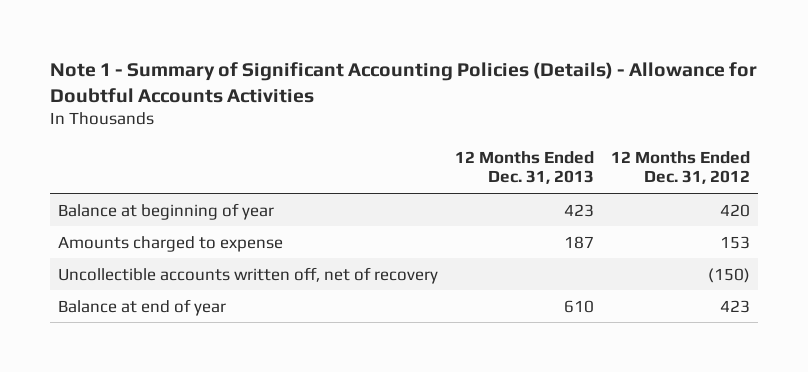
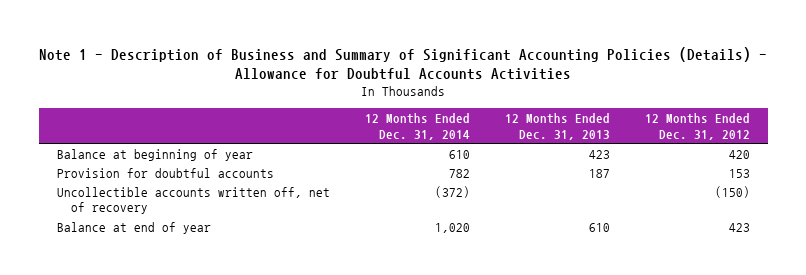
[49,61,757,103] Note 1 - Summary of Significant Accounting Policies (Details) - Allowance for Doubtful Accounts Activities -> [39,46,768,81] Note 1 - Description of Business and Summary of Significant Accounting Policies (Details) - Allowance for Doubtful Accounts Activities
none -> [364,112,470,140] 12 Months Ended Dec. 31, 2014
[57,235,283,252] Amounts charged to expense -> [56,167,274,178] Provision for doubtful accounts

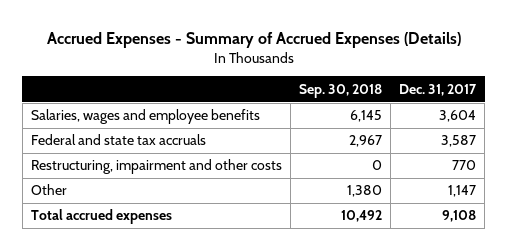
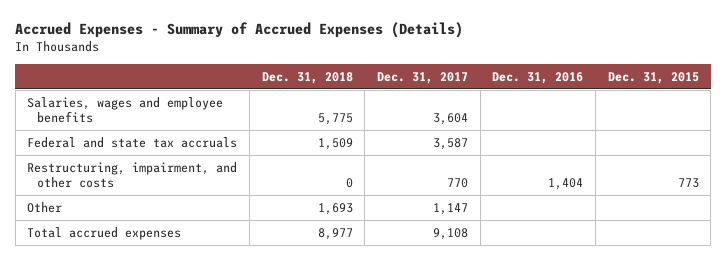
[299,83,383,98] Sep. 30, 2018 -> none
none -> [261,71,353,84] Dec. 31, 2018
none -> [492,71,584,84] Dec. 31, 2016
none -> [607,71,699,84] Dec. 31, 2015
[30,159,282,175] Restructuring, impairment and other costs -> [27,161,238,188] Restructuring, impairment, and other costs

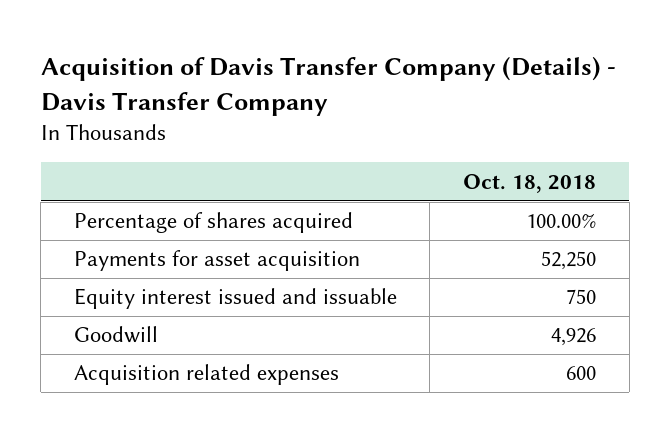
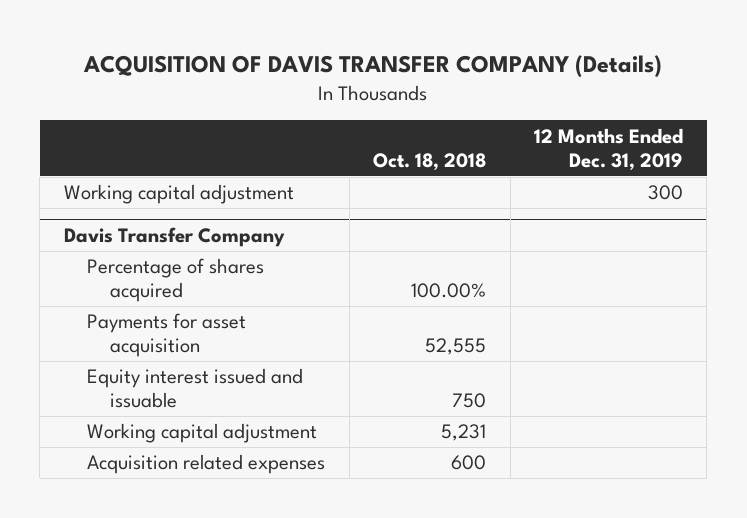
[40,56,616,116] Acquisition of Davis Transfer Company (Details) - Davis Transfer Company -> [83,54,663,77] ACQUISITION OF DAVIS TRANSFER COMPANY (Details)
none -> [533,127,683,171] 12 Months Ended Dec. 31, 2019
none -> [63,184,294,205] Working capital adjustment
none -> [63,227,285,248] Davis Transfer Company
[541,251,597,271] 52,250 -> [425,338,487,356] 52,555
[73,326,158,344] Goodwill -> none
none -> [87,423,318,444] Working capital adjustment

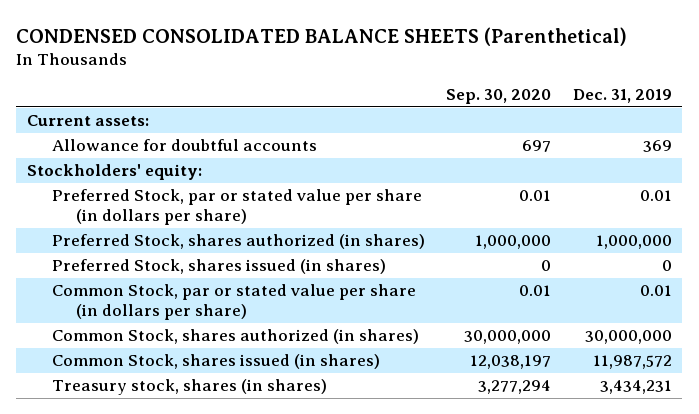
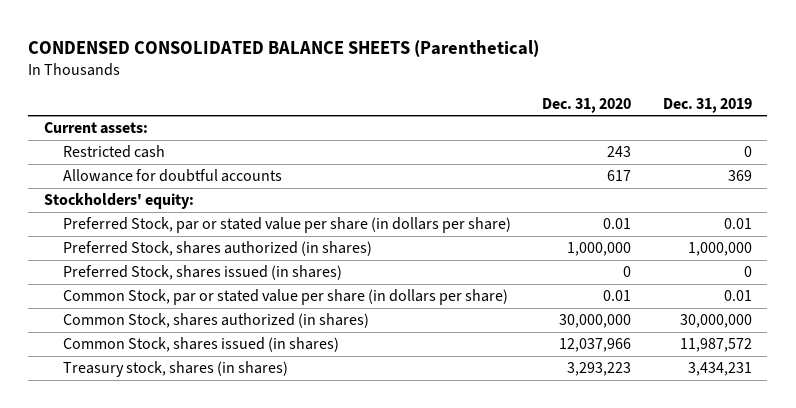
[446,89,552,105] Sep. 30, 2020 -> none
none -> [542,97,632,113] Dec. 31, 2020
none -> [63,145,166,159] Restricted cash

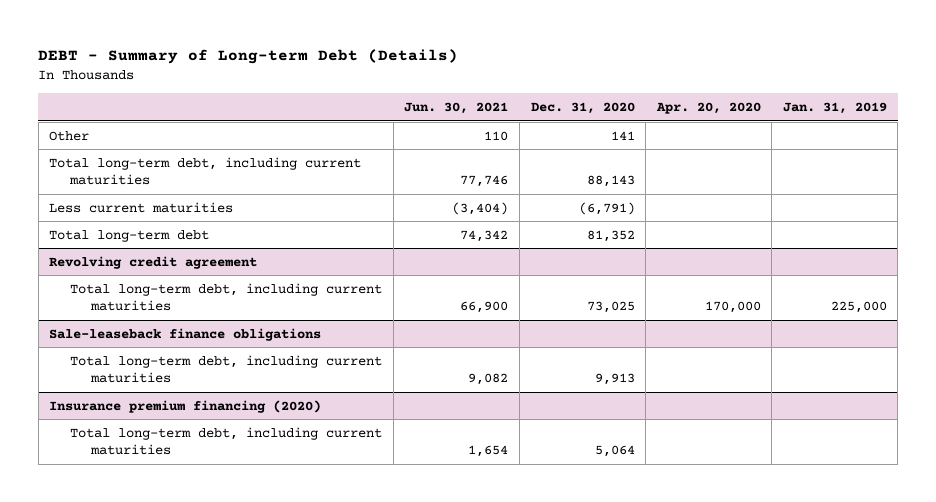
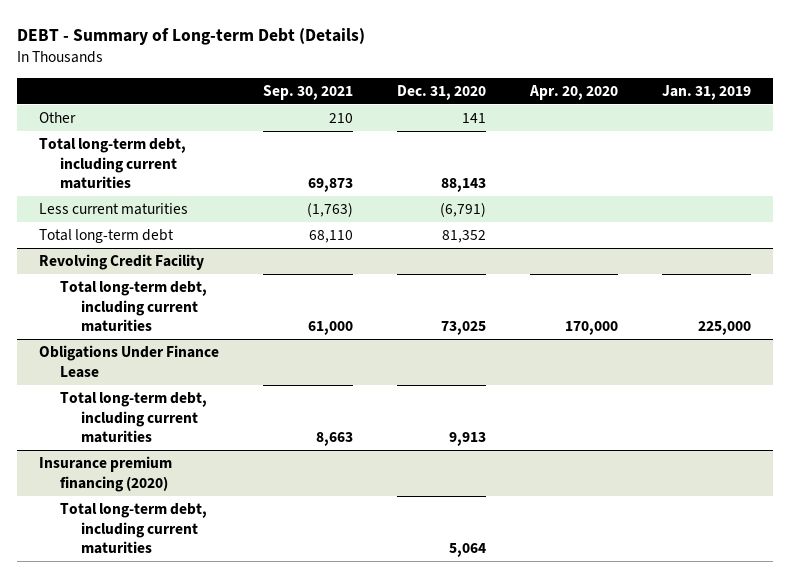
[404,101,509,114] Jun. 30, 2021 -> none
none -> [263,84,354,100] Sep. 30, 2021
[49,255,258,269] Revolving credit agreement -> [39,254,205,271] Revolving Credit Facility
[49,327,322,341] Sale-leaseback finance obligations -> [39,345,220,378] Obligations Under Finance Lease

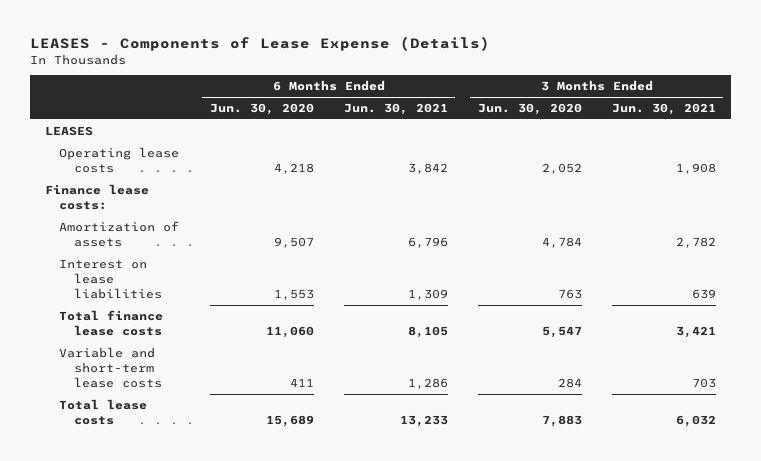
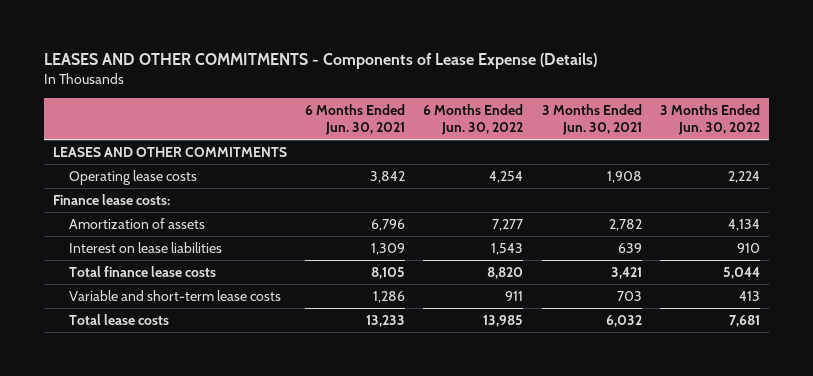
[30,36,491,52] LEASES - Components of Lease Expense (Details) -> [43,53,597,70] LEASES AND OTHER COMMITMENTS - Components of Lease Expense (Details)
[209,102,314,115] Jun. 30, 2020 -> none
[477,102,582,115] Jun. 30, 2020 -> none
none -> [423,103,524,135] 6 Months Ended Jun. 30, 2022
none -> [659,103,760,135] 3 Months Ended Jun. 30, 2022
[45,125,94,136] LEASES -> [53,146,288,157] LEASES AND OTHER COMMITMENTS

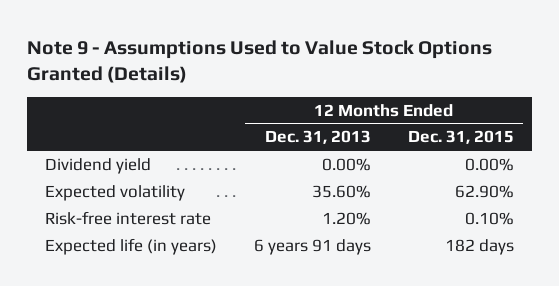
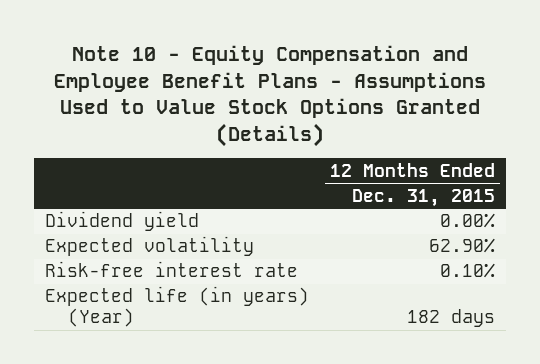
[27,39,493,83] Note 9 - Assumptions Used to Value Stock Options Granted (Details) -> [53,44,486,148] Note 10 - Equity Compensation and Employee Benefit Plans - Assumptions Used to Value Stock Options Granted (Details)
[265,130,372,145] Dec. 31, 2013 -> none
[45,237,218,255] Expected life (in years) -> [44,286,309,328] Expected life (in years) (Year)

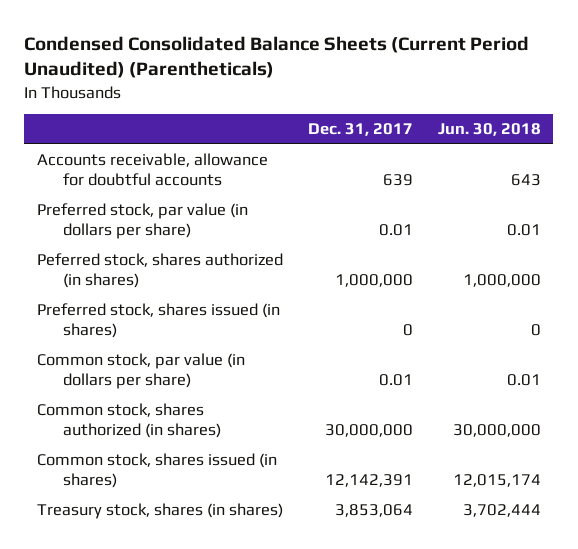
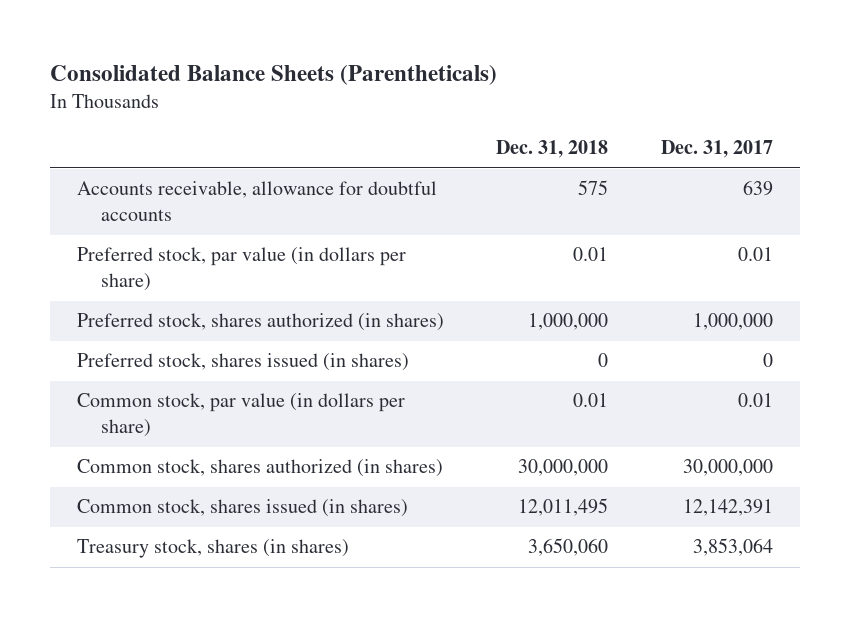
[24,35,530,79] Condensed Consolidated Balance Sheets (Current Period Unaudited) (Parentheticals) -> [50,65,498,86] Consolidated Balance Sheets (Parentheticals)
[437,123,541,137] Jun. 30, 2018 -> none
none -> [496,140,609,159] Dec. 31, 2018
[36,253,283,289] Peferred stock, shares authorized (in shares) -> [76,313,444,332] Preferred stock, shares authorized (in shares)

